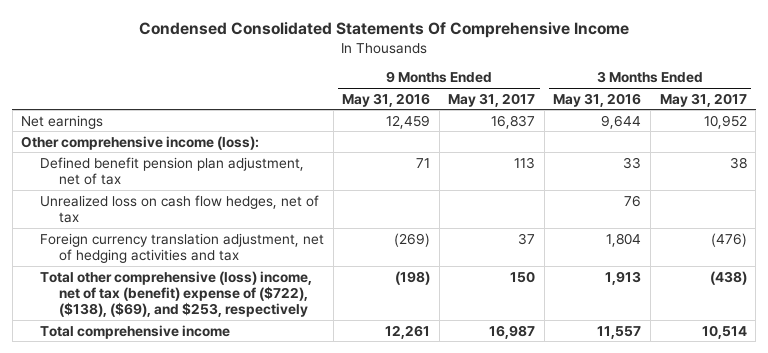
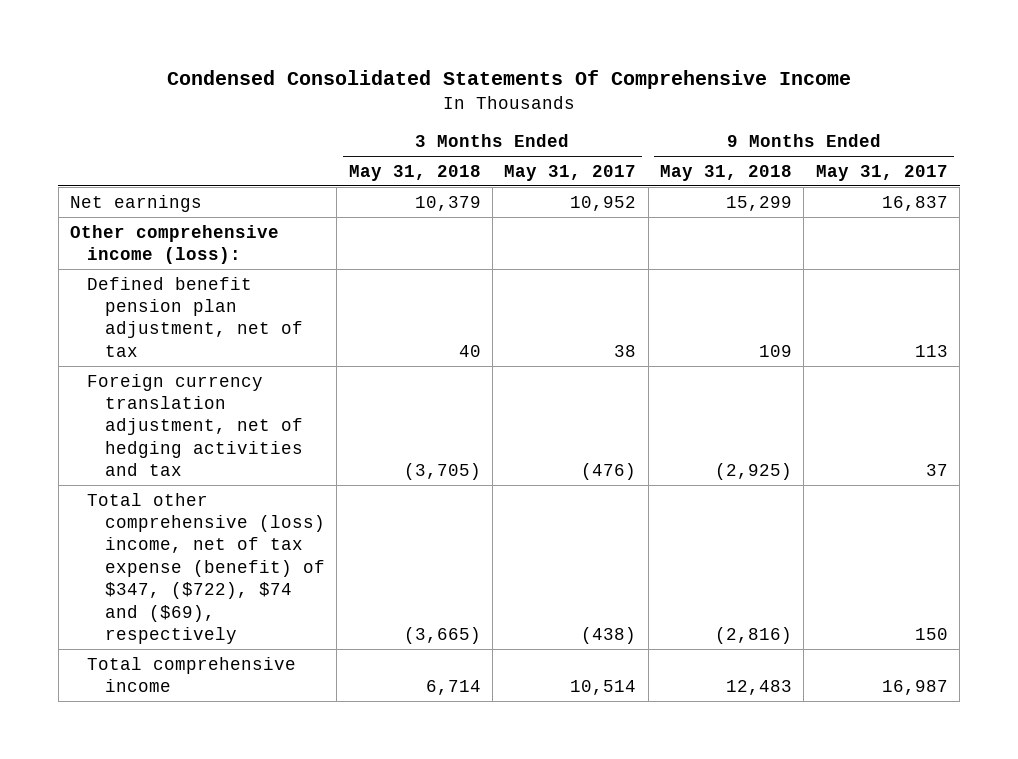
[342,92,431,107] May 31, 2016 -> none
[553,92,642,107] May 31, 2016 -> none
none -> [348,164,481,181] May 31, 2018
none -> [659,164,792,181] May 31, 2018
[39,194,319,223] Unrealized loss on cash flow hedges, net of tax -> none
[39,270,312,318] Total other comprehensive (loss) income, net of tax (benefit) expense of ($722), ($138), ($69), and $253, respectively -> [87,492,325,645] Total other comprehensive (loss) income, net of tax expense (benefit) of $347, ($722), $74 and ($69), respectively

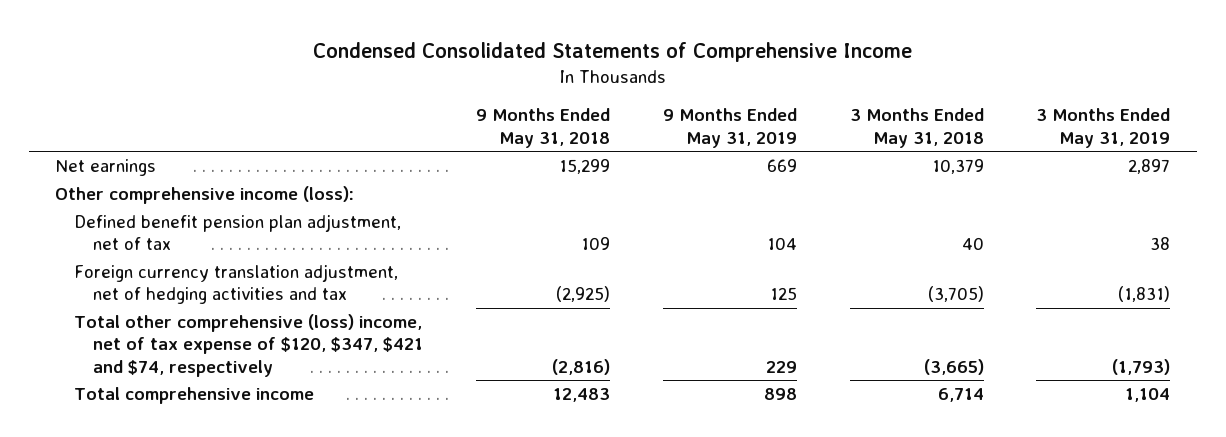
[166,70,851,90] Condensed Consolidated Statements Of Comprehensive Income -> [312,41,912,62] Condensed Consolidated Statements of Comprehensive Income
[504,164,637,181] May 31, 2017 -> none
[815,164,948,181] May 31, 2017 -> none
none -> [662,108,797,148] 9 Months Ended May 31, 2019
none -> [1036,108,1171,148] 3 Months Ended May 31, 2019
[87,492,325,645] Total other comprehensive (loss) income, net of tax expense (benefit) of $347, ($722), $74 and ($69), respectively -> [74,314,423,377] Total other comprehensive (loss) income, net of tax expense of $120, $347, $421 and $74, respectively

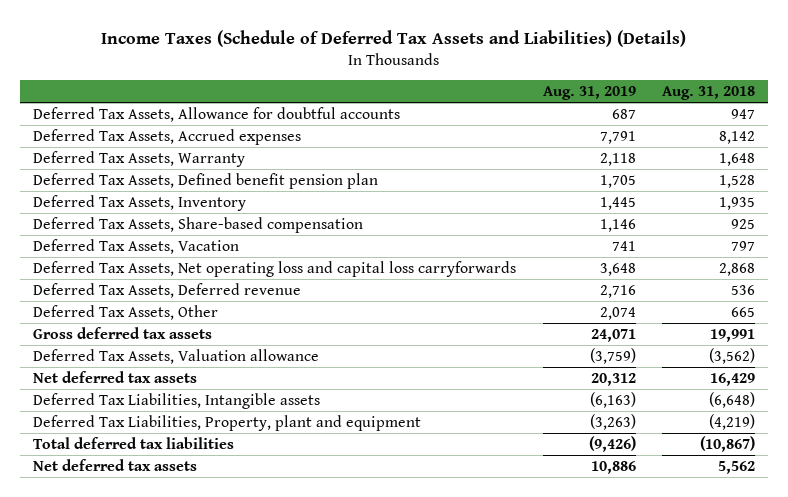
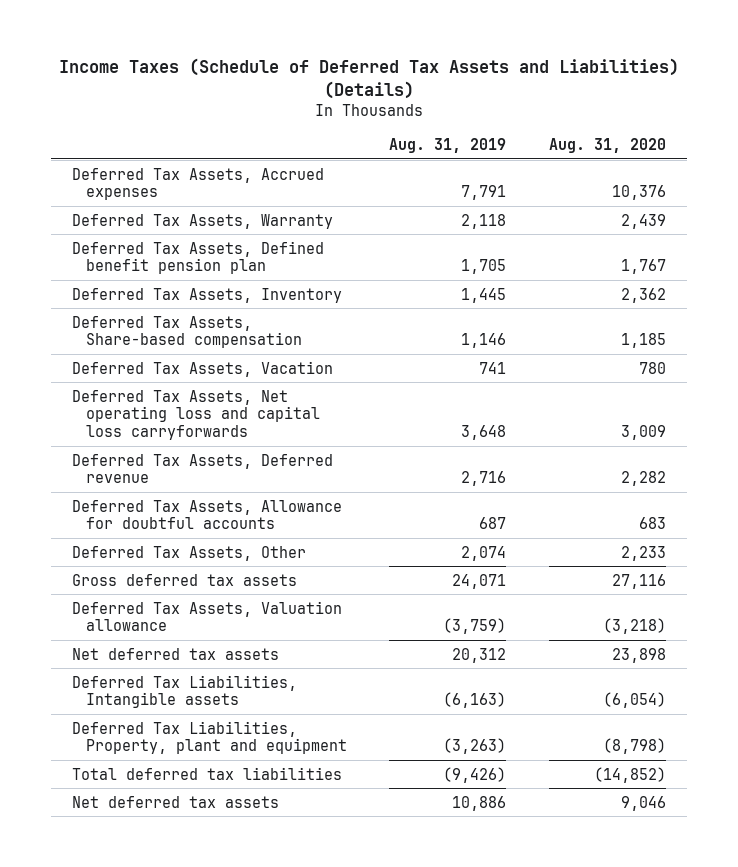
[662,85,756,100] Aug. 31, 2018 -> none
none -> [548,137,666,153] Aug. 31, 2020
[33,106,401,122] Deferred Tax Assets, Allowance for doubtful accounts -> [71,499,342,530] Deferred Tax Assets, Allowance for doubtful accounts

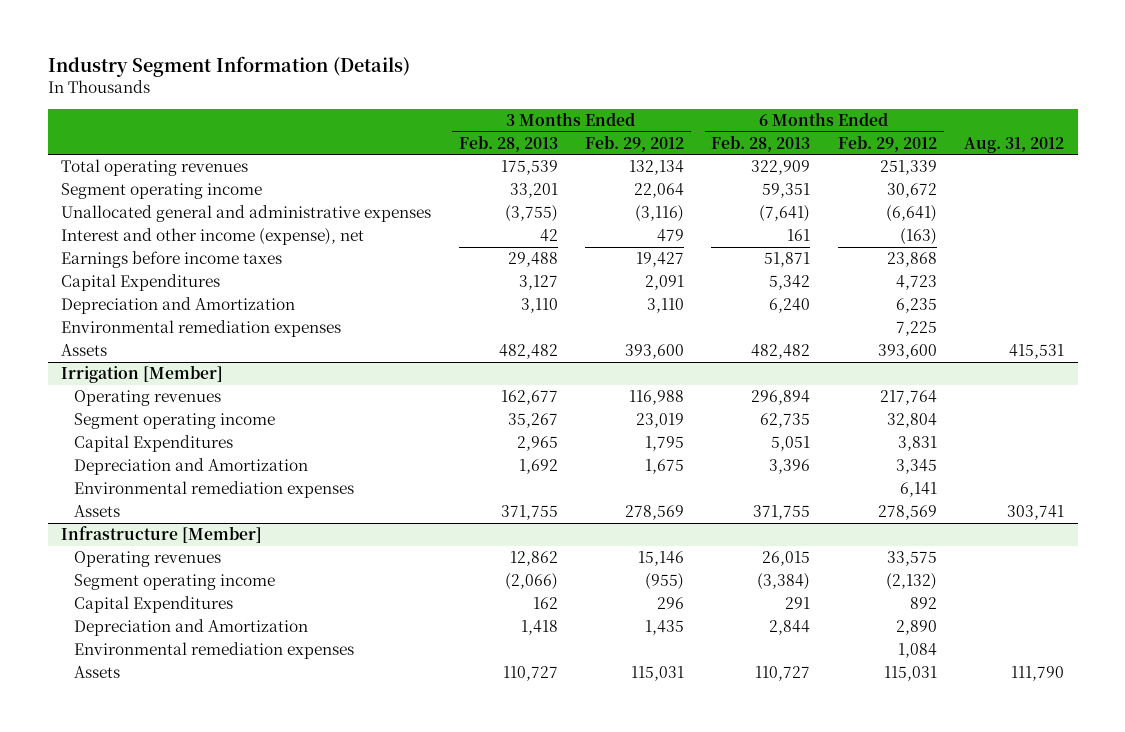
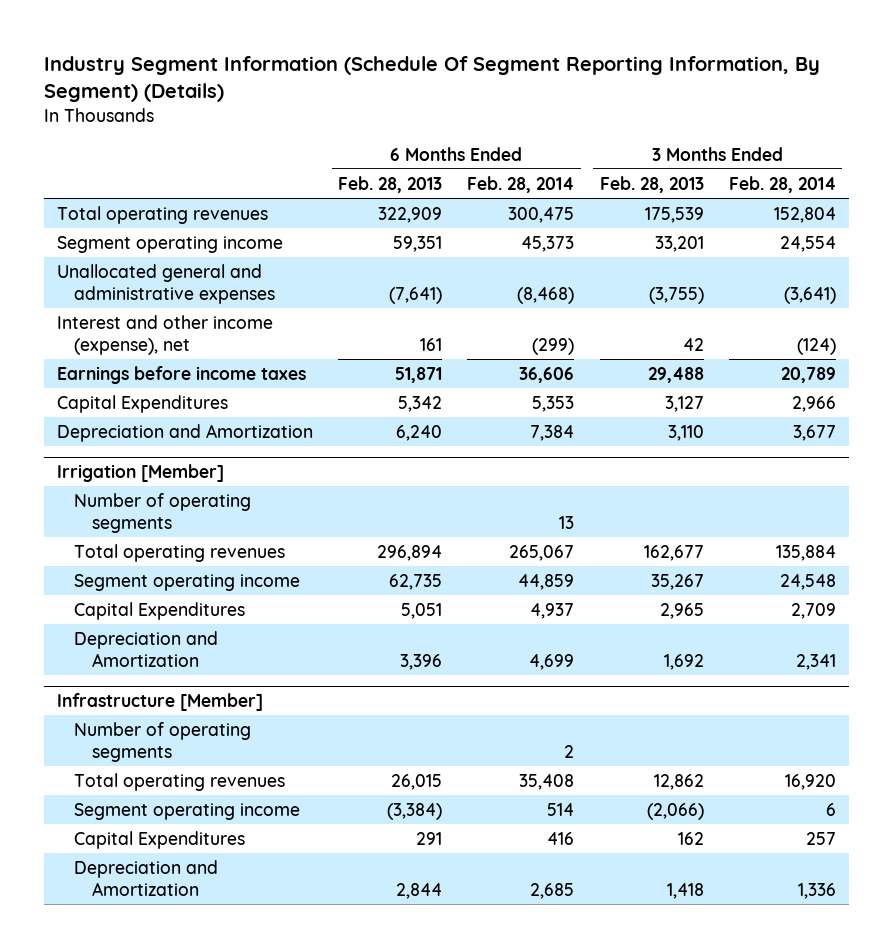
[47,56,410,78] Industry Segment Information (Details) -> [43,56,820,103] Industry Segment Information (Schedule Of Segment Reporting Information, By Segment) (Details)
[585,134,685,152] Feb. 29, 2012 -> none
[837,134,937,152] Feb. 29, 2012 -> none
[963,136,1064,153] Aug. 31, 2012 -> none
none -> [467,175,575,193] Feb. 28, 2014
none -> [728,175,836,193] Feb. 28, 2014
[61,320,342,338] Environmental remediation expenses -> none
[61,344,108,357] Assets -> none
none -> [74,492,252,533] Number of operating segments
[74,390,222,407] Operating revenues -> [74,543,286,562] Total operating revenues
[74,481,355,499] Environmental remediation expenses -> none
[74,505,121,518] Assets -> none
none -> [74,721,252,762] Number of operating segments
[74,551,222,568] Operating revenues -> [74,772,286,791] Total operating revenues
[74,642,355,660] Environmental remediation expenses -> none
[74,666,121,679] Assets -> none

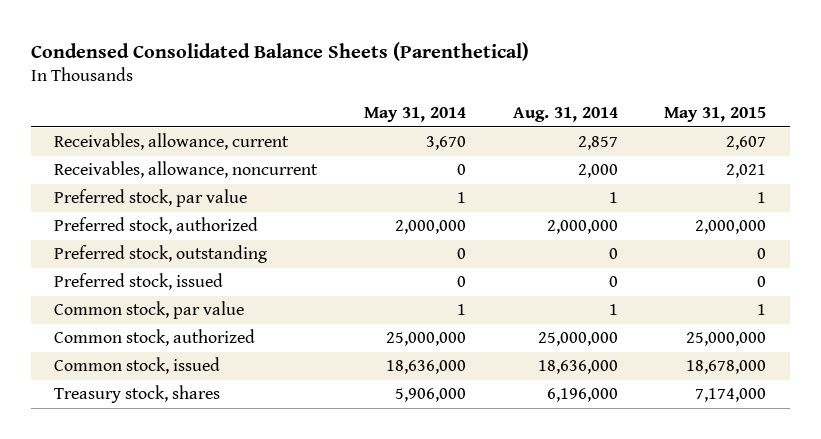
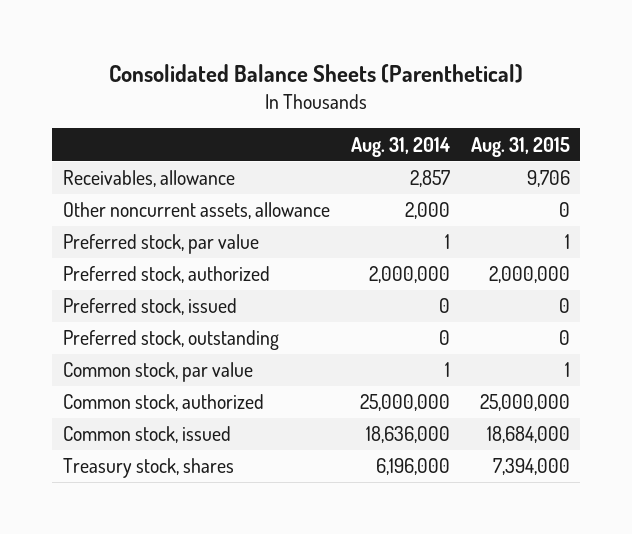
[31,42,530,62] Condensed Consolidated Balance Sheets (Parenthetical) -> [109,64,524,84] Consolidated Balance Sheets (Parenthetical)
[364,107,467,123] May 31, 2014 -> none
[664,107,767,123] May 31, 2015 -> none
none -> [470,136,570,157] Aug. 31, 2015
[54,133,290,151] Receivables, allowance, current -> [62,170,235,188] Receivables, allowance
[54,161,319,179] Receivables, allowance, noncurrent -> [62,202,330,220] Other noncurrent assets, allowance
[54,245,268,264] Preferred stock, outstanding -> [62,330,279,351] Preferred stock, outstanding

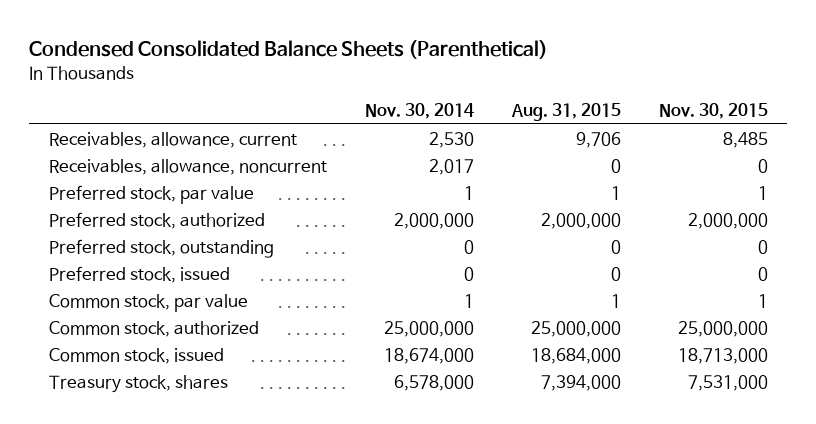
[109,64,524,84] Consolidated Balance Sheets (Parenthetical) -> [29,40,549,60] Condensed Consolidated Balance Sheets (Parenthetical)
[350,136,450,157] Aug. 31, 2014 -> none
none -> [364,103,474,120] Nov. 30, 2014
none -> [658,103,768,120] Nov. 30, 2015
[62,170,235,188] Receivables, allowance -> [48,131,297,148] Receivables, allowance, current
[62,202,330,220] Other noncurrent assets, allowance -> [48,158,327,175] Receivables, allowance, noncurrent
[62,298,237,316] Preferred stock, issued -> [48,265,230,283] Preferred stock, issued

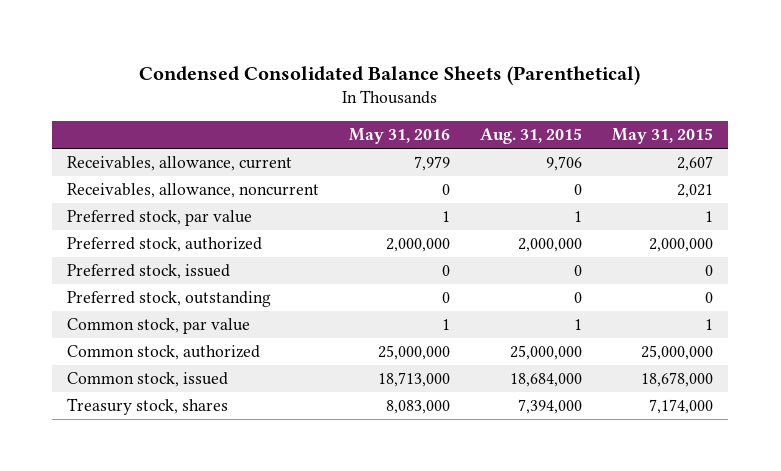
[364,103,474,120] Nov. 30, 2014 -> none
[658,103,768,120] Nov. 30, 2015 -> none
none -> [349,128,451,145] May 31, 2016
none -> [612,128,714,145] May 31, 2015
[48,238,274,258] Preferred stock, outstanding -> [67,291,272,308] Preferred stock, outstanding

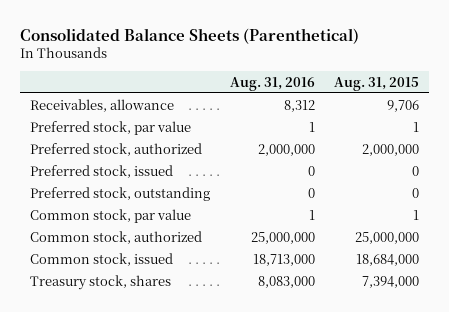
[139,65,641,85] Condensed Consolidated Balance Sheets (Parenthetical) -> [20,27,360,44] Consolidated Balance Sheets (Parenthetical)
[349,128,451,145] May 31, 2016 -> none
[612,128,714,145] May 31, 2015 -> none
none -> [229,76,315,91] Aug. 31, 2016
[67,183,320,199] Receivables, allowance, noncurrent -> none
[67,156,293,172] Receivables, allowance, current -> [30,98,175,112] Receivables, allowance

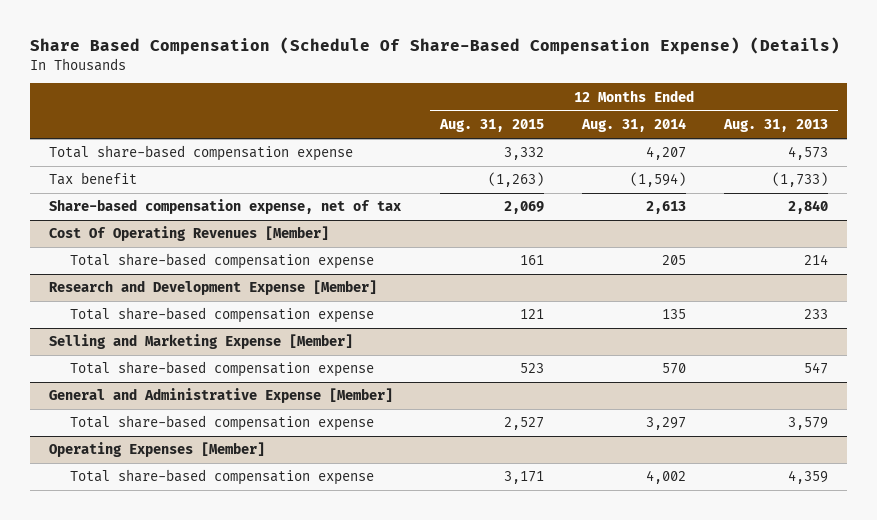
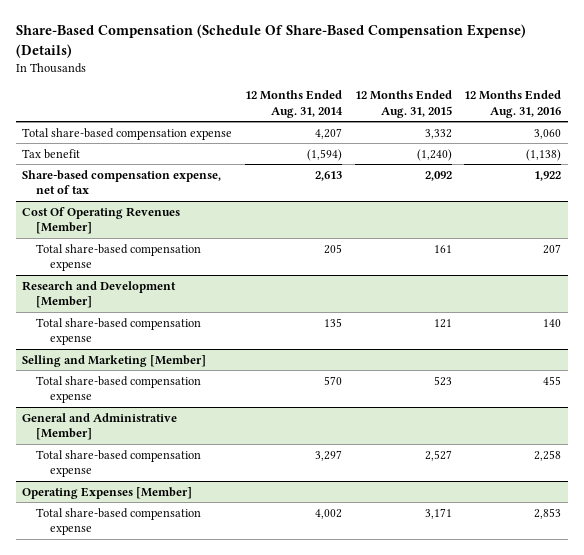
[30,37,841,56] Share Based Compensation (Schedule Of Share-Based Compensation Expense) (Details) -> [15,24,526,58] Share-Based Compensation (Schedule Of Share-Based Compensation Expense) (Details)
[723,119,829,133] Aug. 31, 2013 -> none
none -> [464,89,562,118] 12 Months Ended Aug. 31, 2016
[487,172,544,188] (1,263) -> [416,148,452,161] (1,240)
[503,201,544,215] 2,069 -> [424,170,452,181] 2,092
[49,280,378,296] Research and Development Expense [Member] -> [22,280,177,309] Research and Development [Member]
[49,334,354,350] Selling and Marketing Expense [Member] -> [22,354,207,367] Selling and Marketing [Member]
[49,388,394,404] General and Administrative Expense [Member] -> [22,412,178,441] General and Administrative [Member]

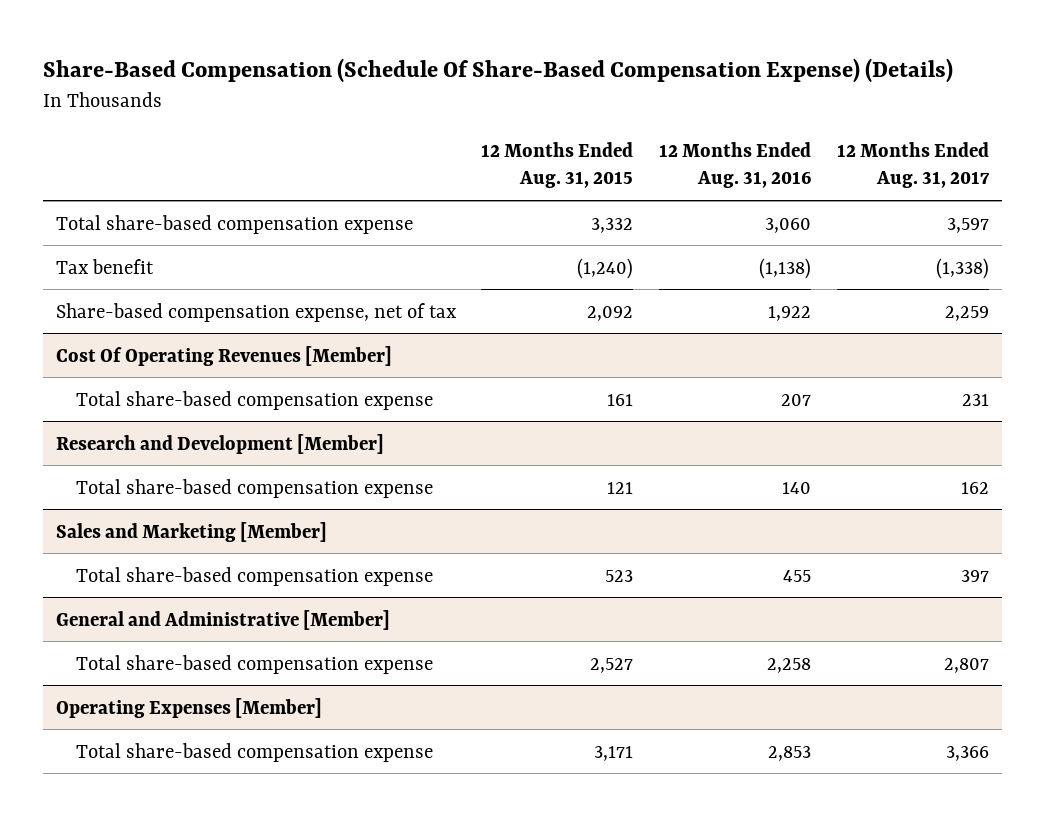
[244,89,343,118] 12 Months Ended Aug. 31, 2014 -> none
none -> [837,142,991,189] 12 Months Ended Aug. 31, 2017
[22,354,207,367] Selling and Marketing [Member] -> [55,521,327,542] Sales and Marketing [Member]

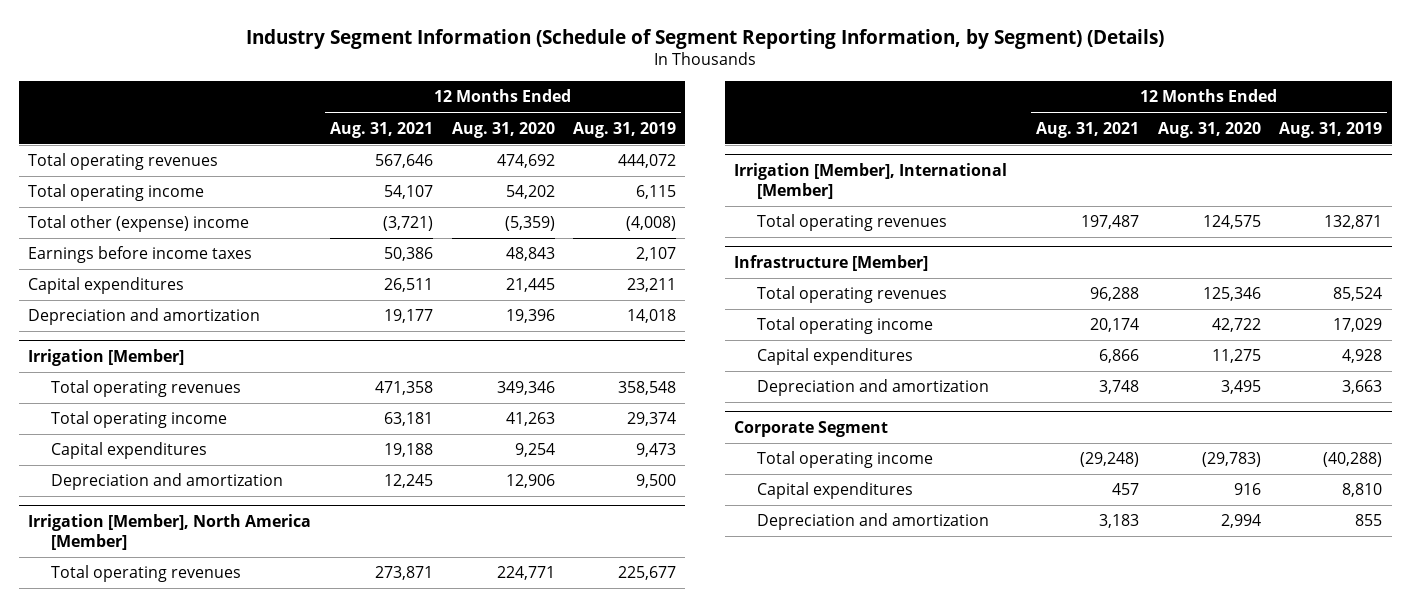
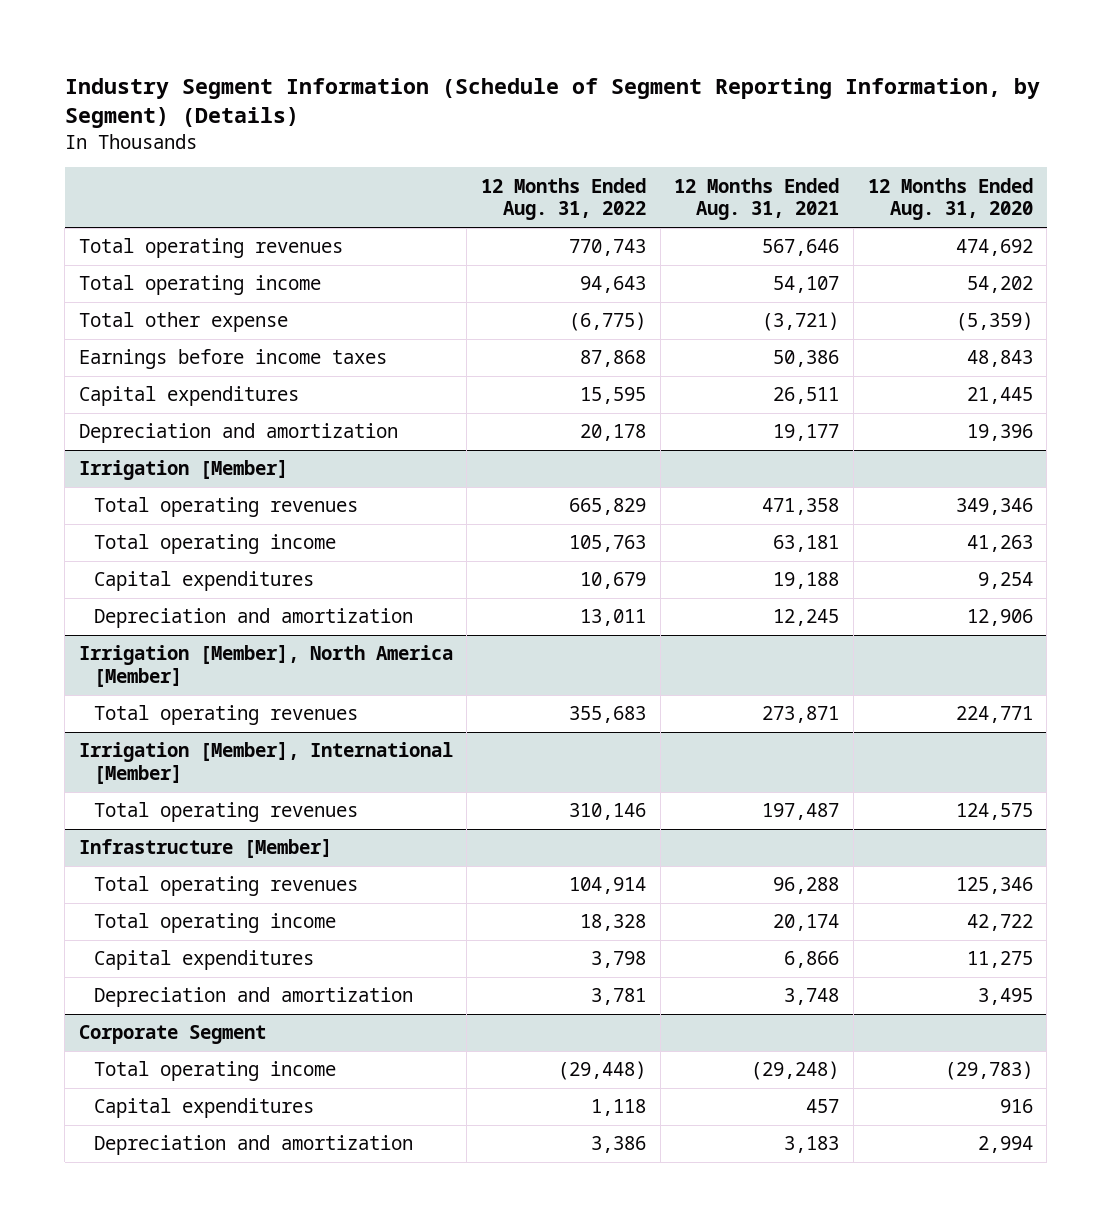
[573,121,677,138] Aug. 31, 2019 -> none
none -> [480,177,646,221] 12 Months Ended Aug. 31, 2022
[28,215,250,233] Total other (expense) income -> [78,312,288,333] Total other expense

